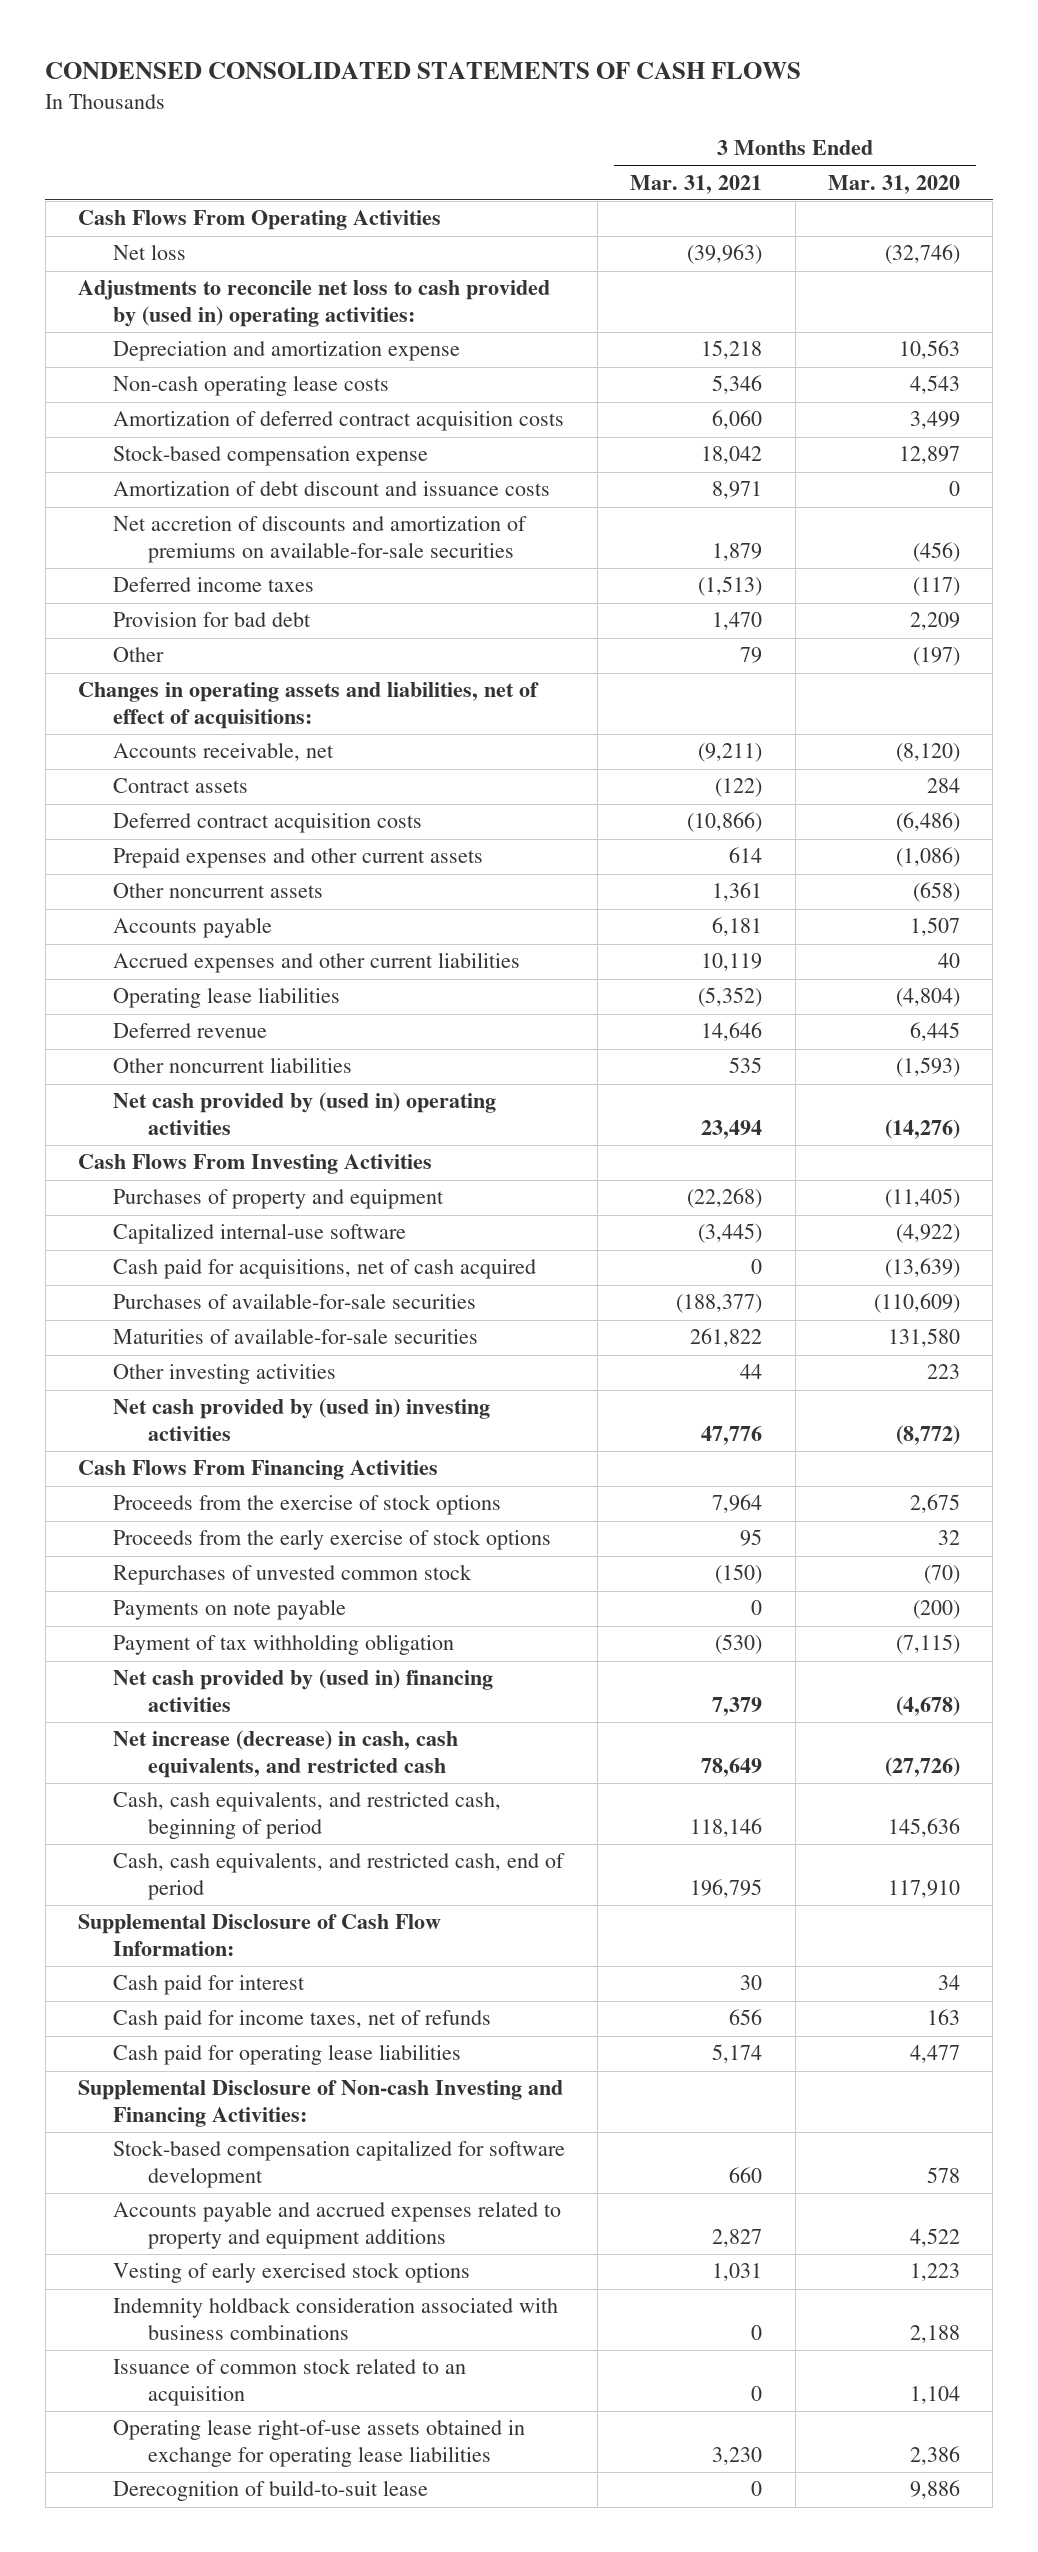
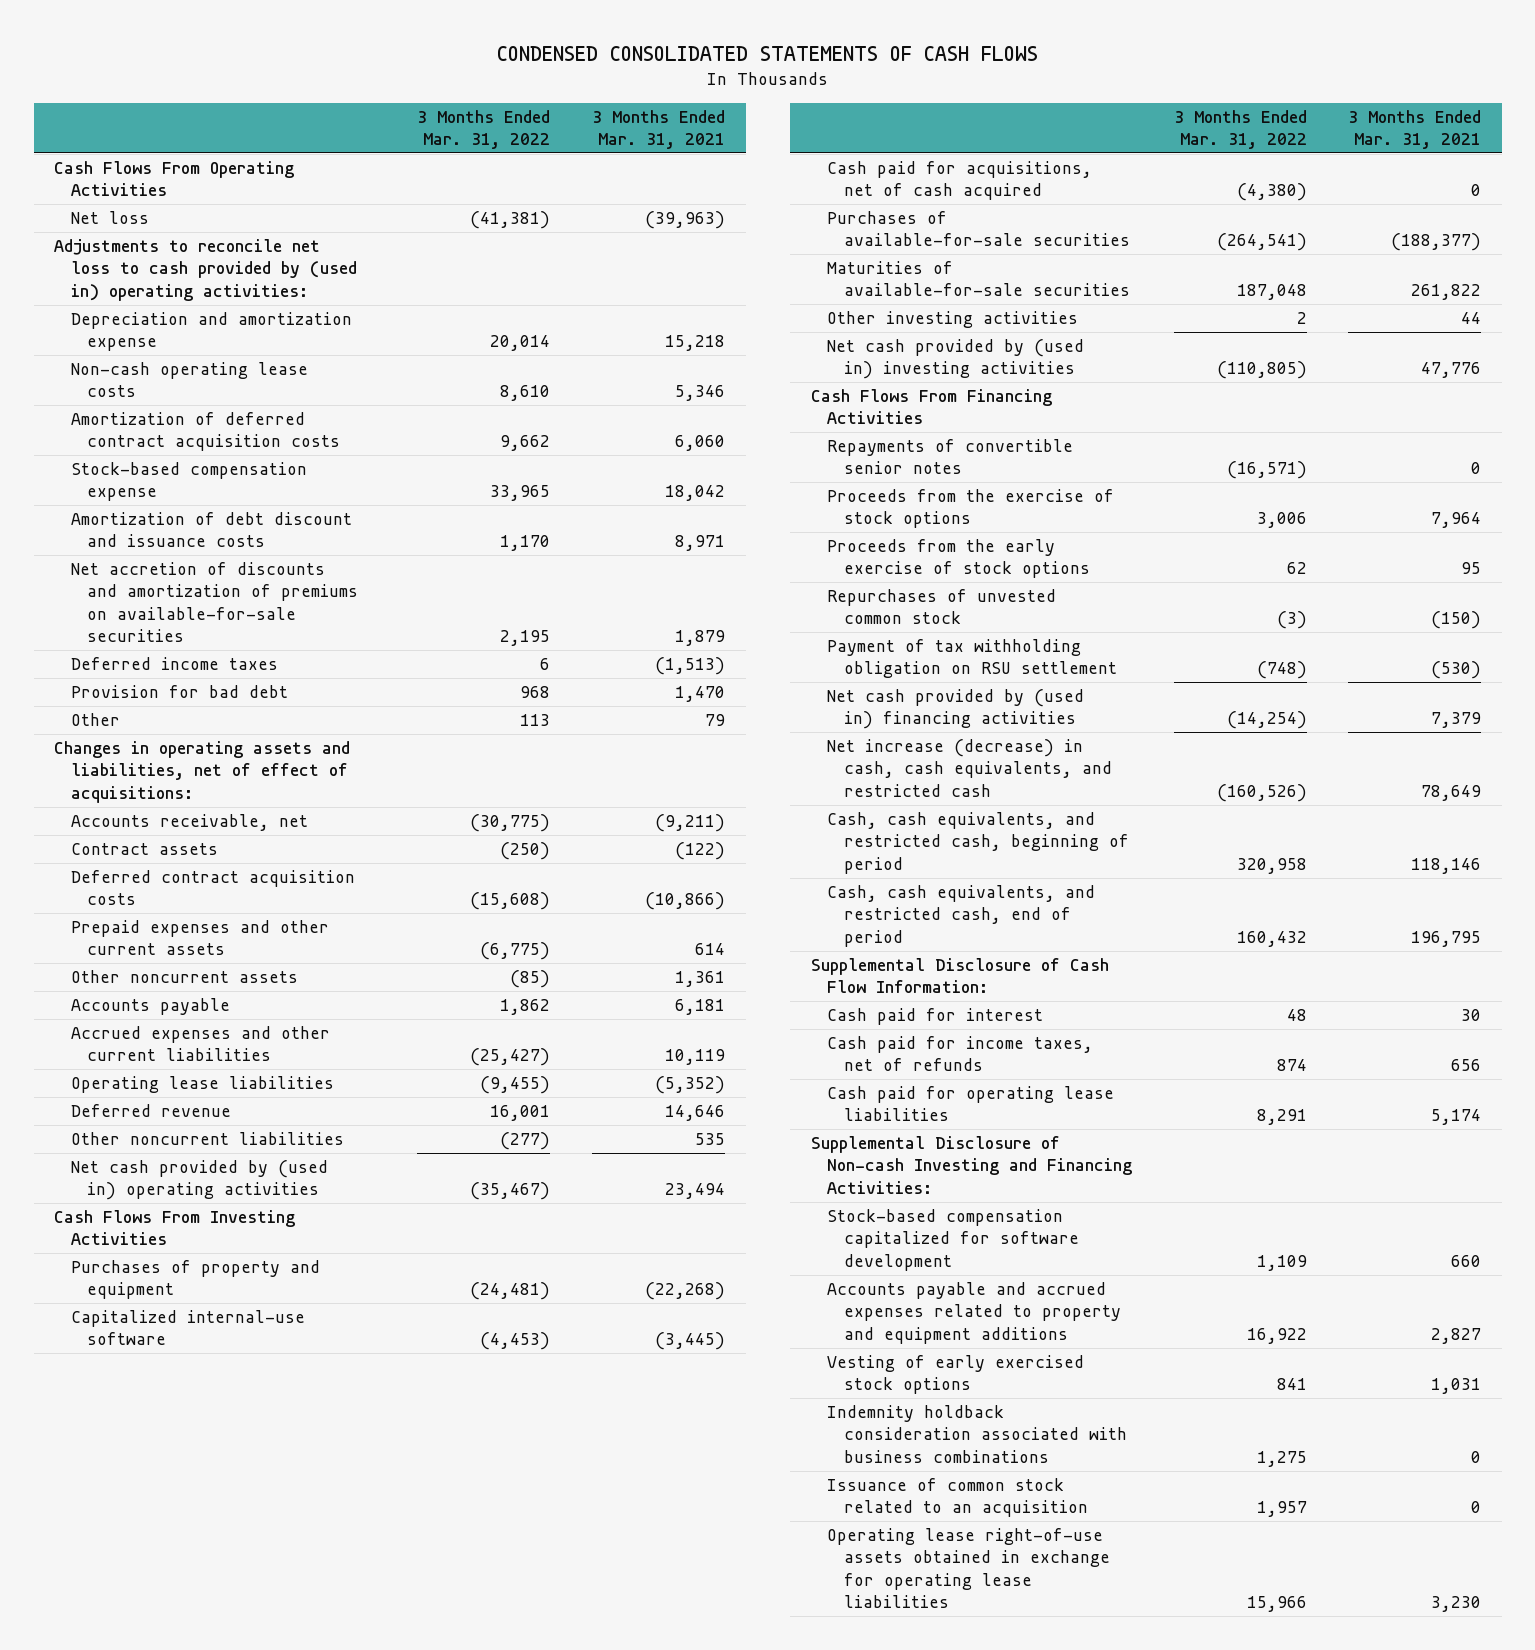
[827,174,960,194] Mar. 31, 2020 -> none
none -> [417,109,551,150] 3 Months Ended Mar. 31, 2022
none -> [827,438,1074,475] Repayments of convertible senior notes
[112,1599,346,1621] Payments on note payable -> none
[112,1634,454,1656] Payment of tax withholding obligation -> [827,638,1117,679] Payment of tax withholding obligation on RSU settlement
[112,2480,428,2502] Derecognition of build-to-suit lease -> none

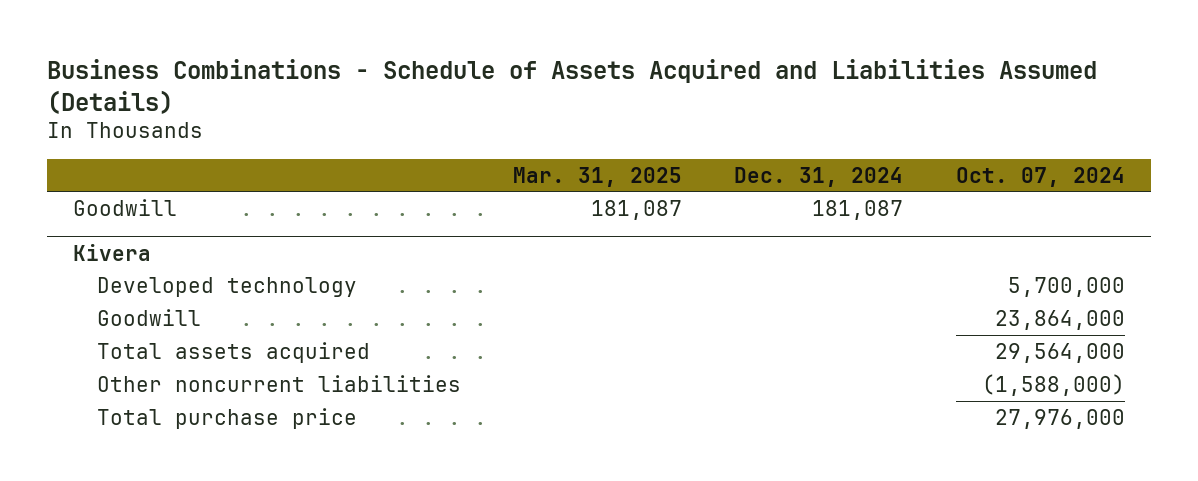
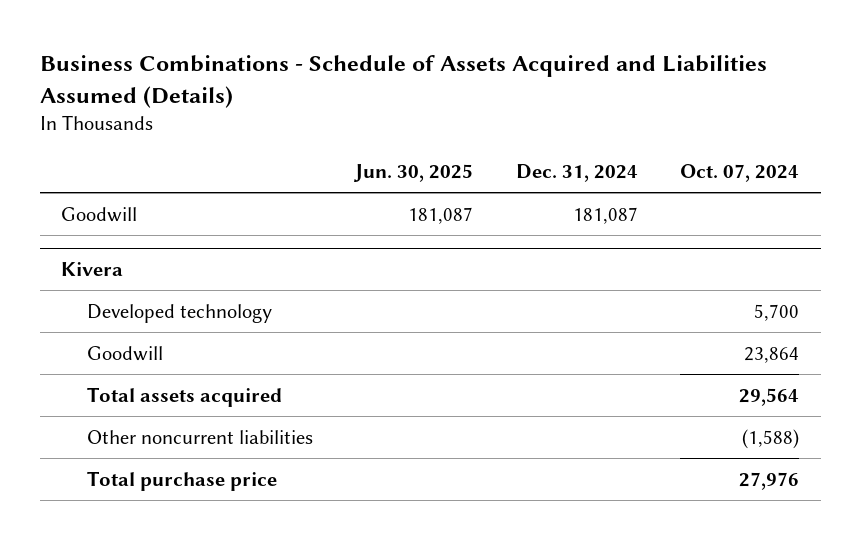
[513,166,683,187] Mar. 31, 2025 -> none
none -> [353,163,474,182] Jun. 30, 2025
[1007,276,1125,297] 5,700,000 -> [754,303,800,321] 5,700
[994,309,1125,330] 23,864,000 -> [744,346,800,363] 23,864
[994,342,1125,363] 29,564,000 -> [739,387,800,406] 29,564
[981,373,1125,396] (1,588,000) -> [742,428,800,449] (1,588)
[994,408,1125,429] 27,976,000 -> [739,471,800,490] 27,976

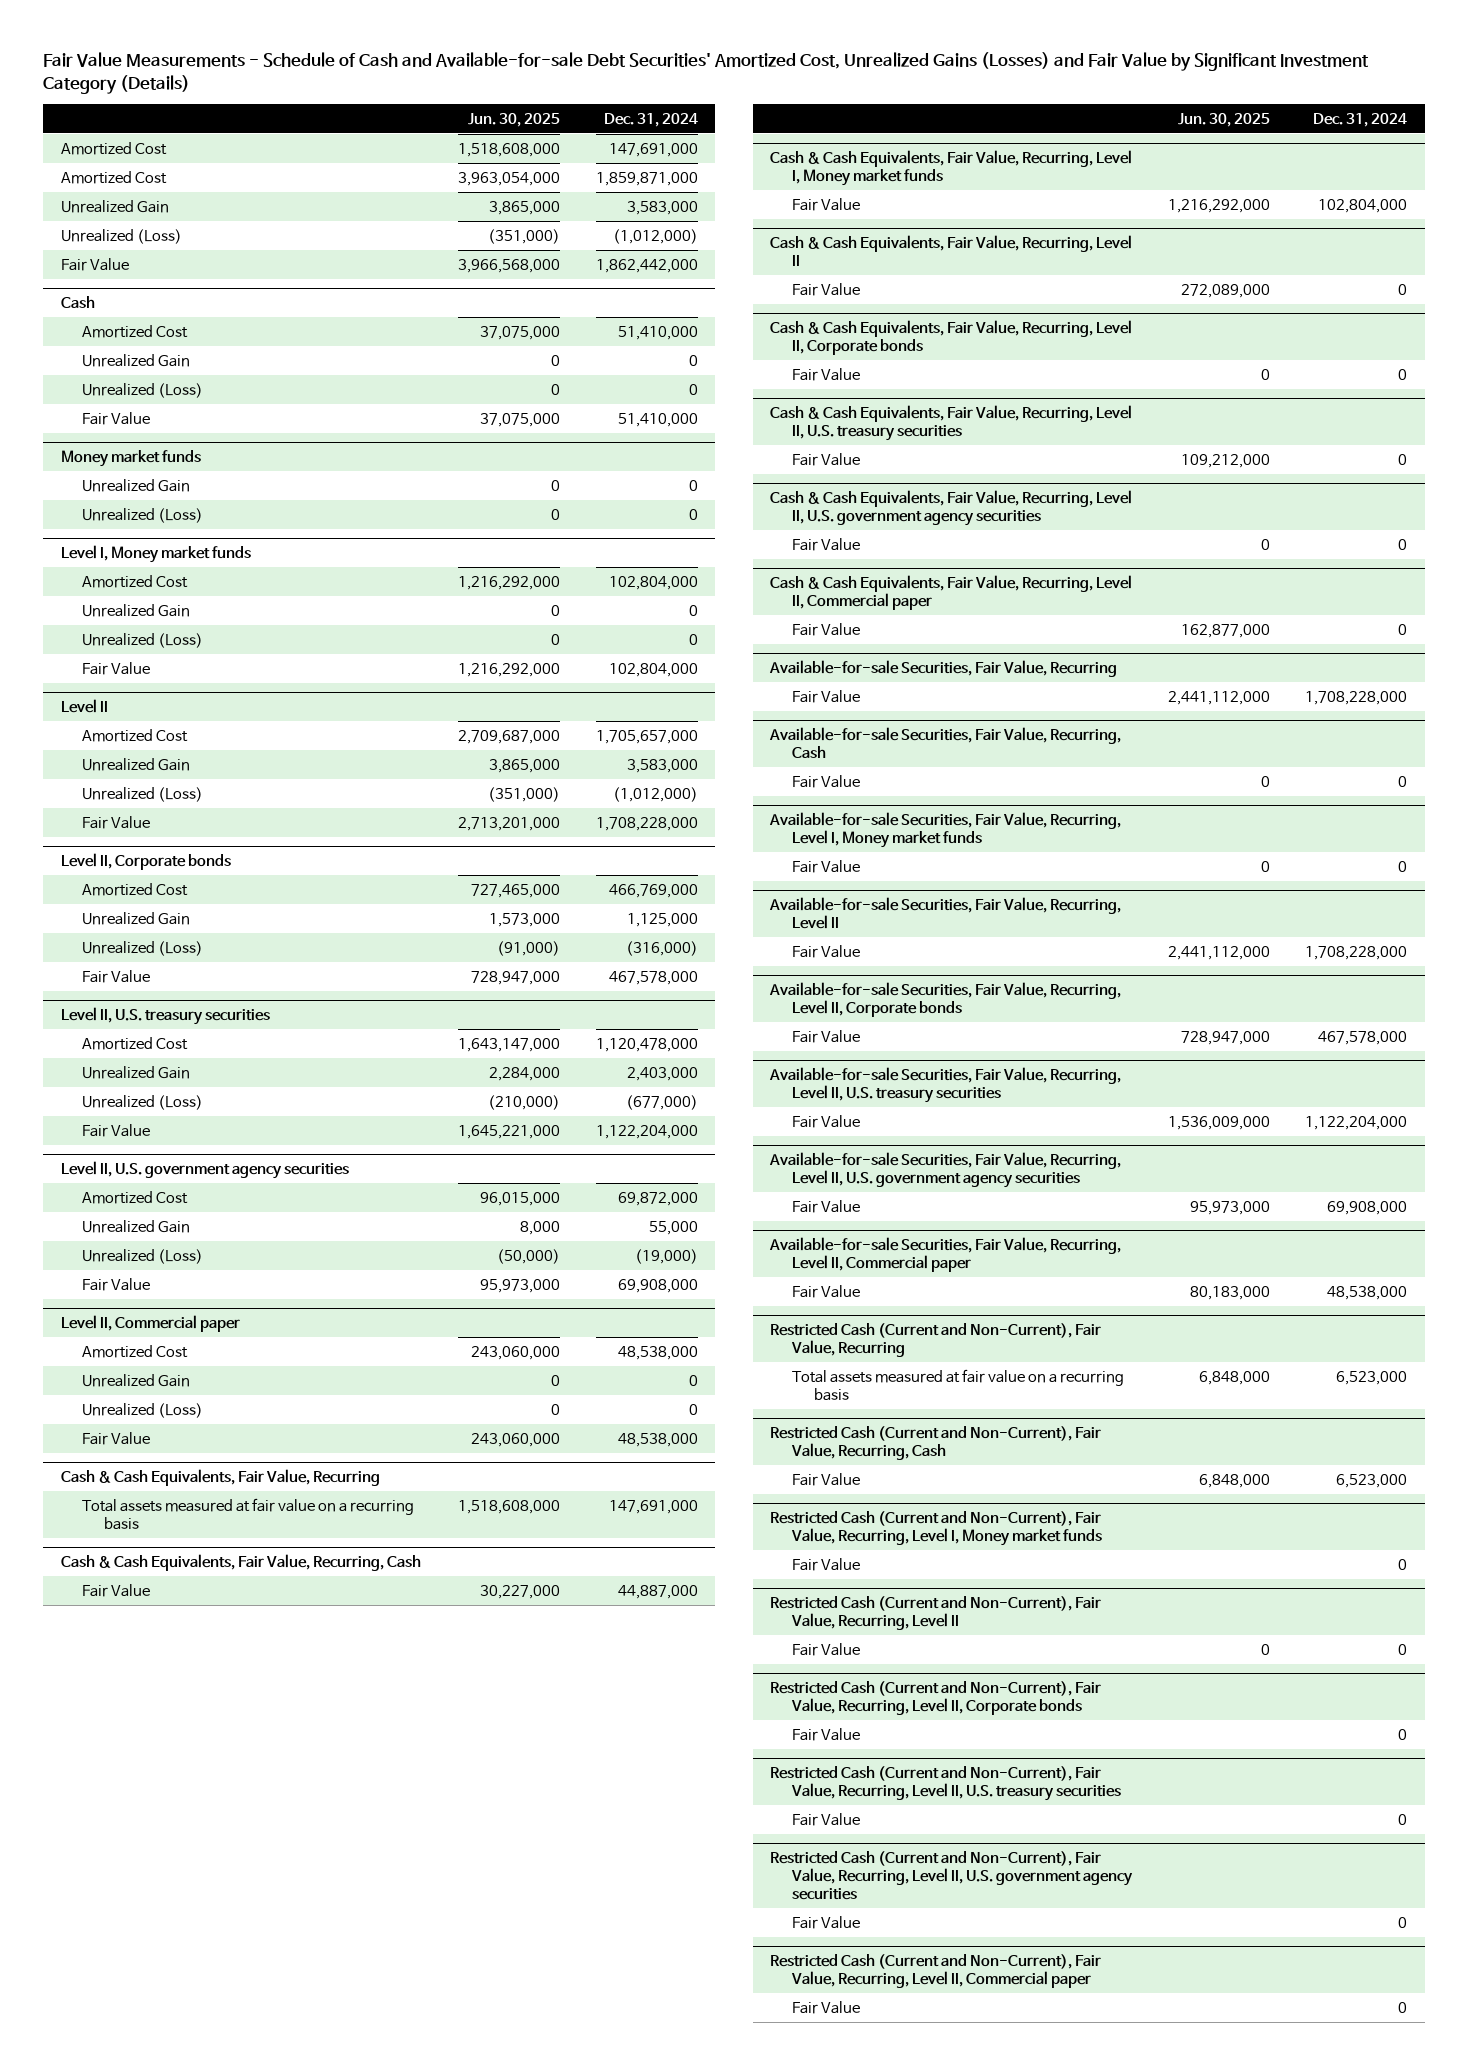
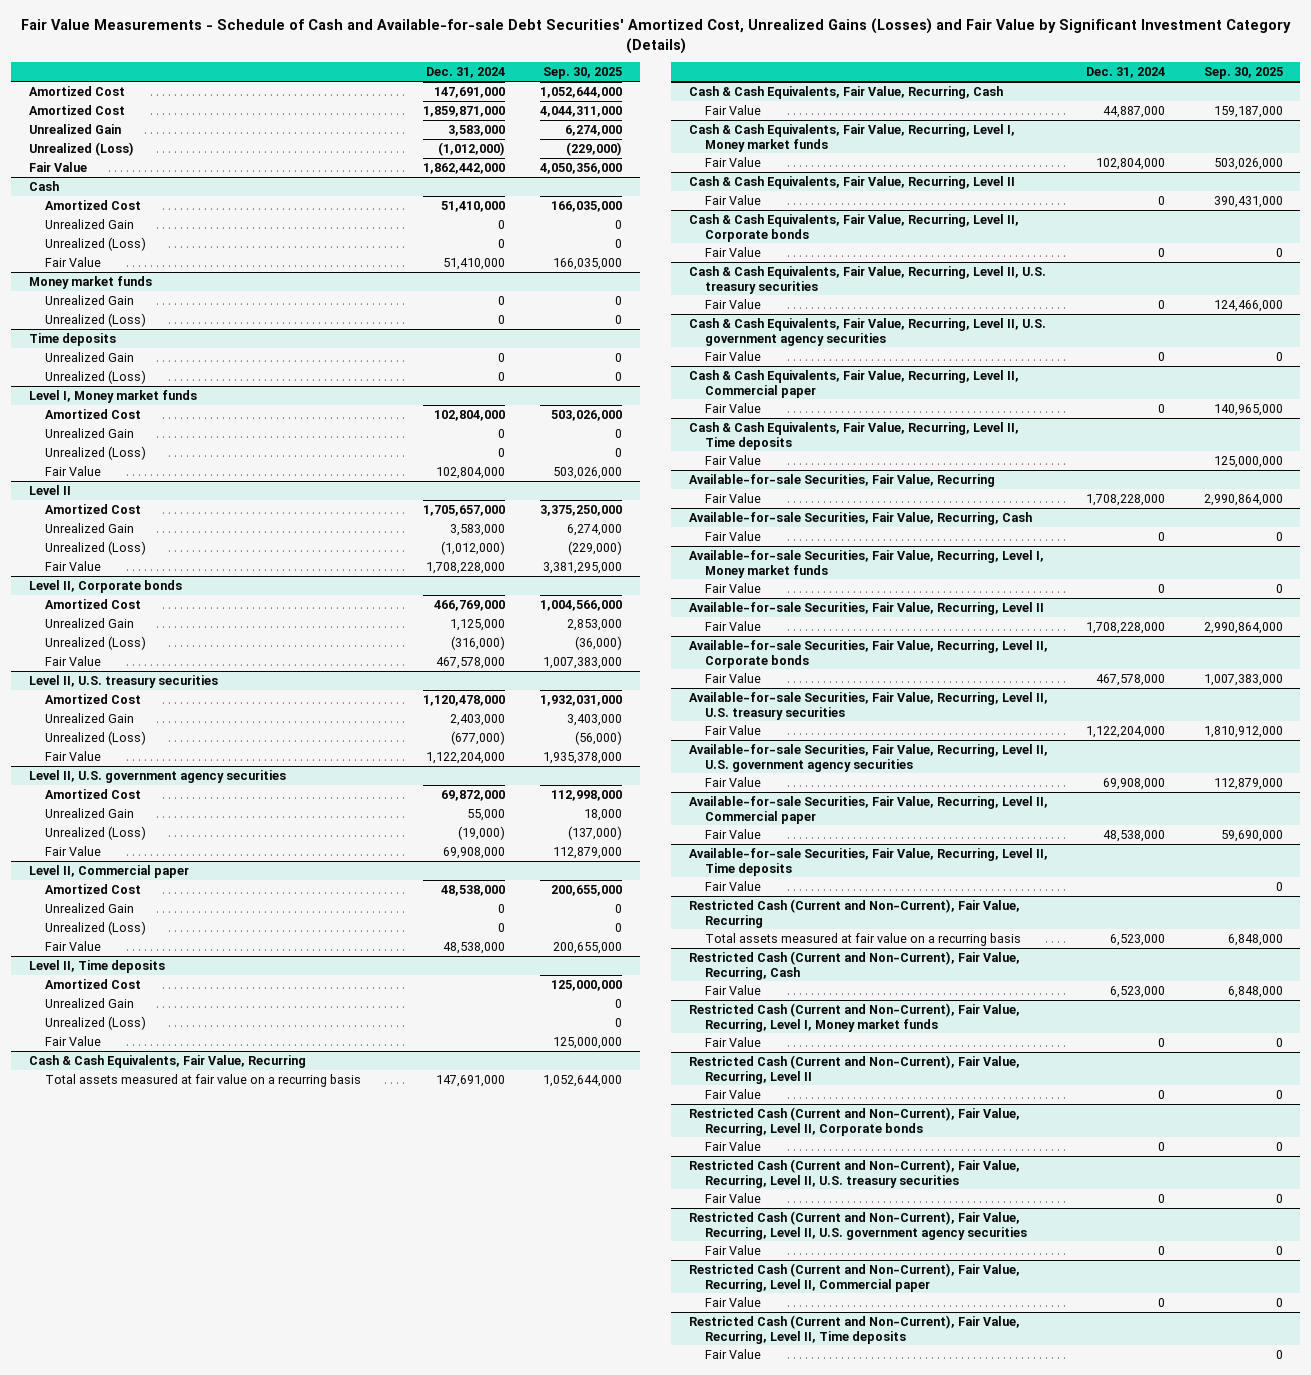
[468,112,561,127] Jun. 30, 2025 -> none
none -> [543,67,623,80] Sep. 30, 2025
none -> [28,332,116,346] Time deposits
none -> [44,351,134,362] Unrealized Gain
none -> [44,369,146,384] Unrealized (Loss)
none -> [28,959,165,973] Level II, Time deposits
none -> [44,978,141,989] Amortized Cost
none -> [44,997,134,1008] Unrealized Gain
none -> [44,1015,146,1030] Unrealized (Loss)
none -> [44,1035,101,1046] Fair Value
none -> [688,421,1019,450] Cash & Cash Equivalents, Fair Value, Recurring, Level II, Time deposits
none -> [704,454,761,465] Fair Value
none -> [688,847,1048,876] Available-for-sale Securities, Fair Value, Recurring, Level II, Time deposits
none -> [704,880,761,891] Fair Value
none -> [688,1314,1020,1344] Restricted Cash (Current and Non-Current), Fair Value, Recurring, Level II, Time deposits
none -> [704,1348,761,1359] Fair Value

